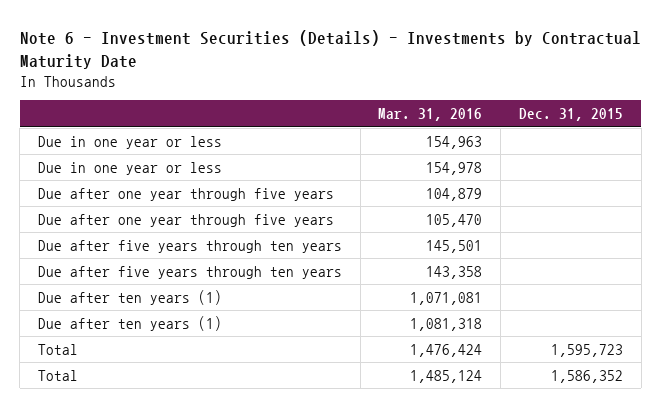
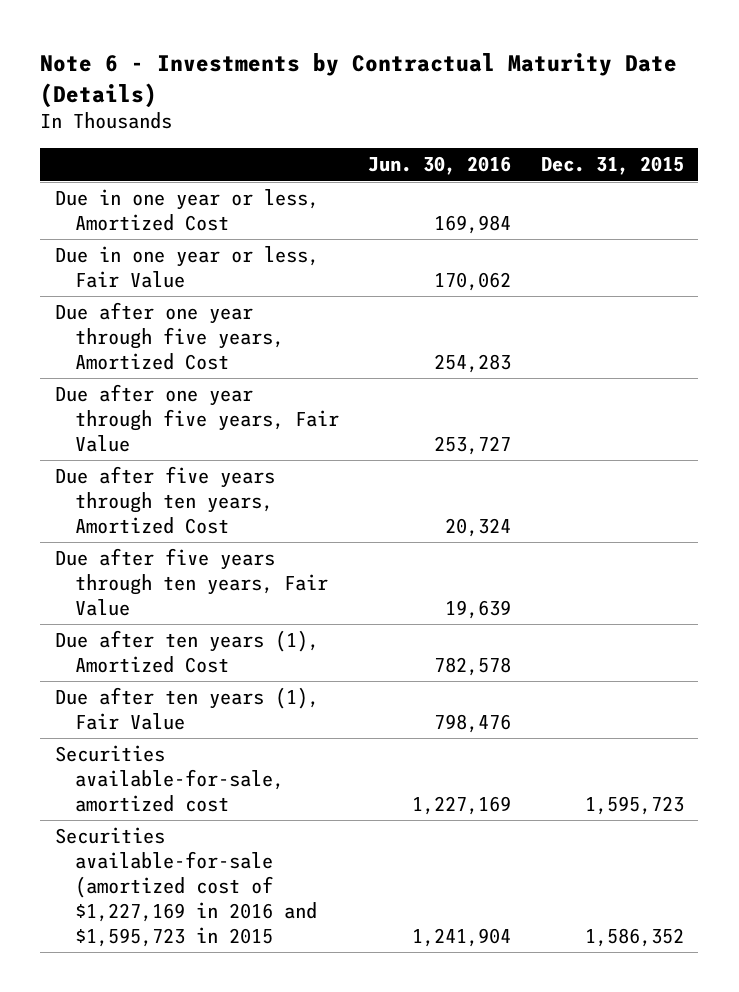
[19,29,641,69] Note 6 - Investment Securities (Details) - Investments by Contractual Maturity Date -> [40,53,678,108] Note 6 - Investments by Contractual Maturity Date (Details)
[378,108,483,122] Mar. 31, 2016 -> none
none -> [368,156,512,176] Jun. 30, 2016
[38,135,223,149] Due in one year or less -> [54,189,319,232] Due in one year or less, Amortized Cost
[38,161,223,175] Due in one year or less -> [54,246,319,289] Due in one year or less, Fair Value
[38,187,335,201] Due after one year through five years -> [54,302,285,371] Due after one year through five years, Amortized Cost
[38,213,335,227] Due after one year through five years -> [54,384,340,453] Due after one year through five years, Fair Value
[38,239,343,253] Due after five years through ten years -> [54,466,275,535] Due after five years through ten years, Amortized Cost
[38,265,343,279] Due after five years through ten years -> [54,548,329,617] Due after five years through ten years, Fair Value
[38,289,223,305] Due after ten years (1) -> [54,630,319,674] Due after ten years (1), Amortized Cost
[38,315,223,331] Due after ten years (1) -> [54,687,319,731] Due after ten years (1), Fair Value
[38,343,79,355] Total -> [54,745,285,813] Securities available-for-sale, amortized cost
[38,369,79,381] Total -> [54,827,318,947] Securities available-for-sale (amortized cost of $1,227,169 in 2016 and $1,595,723 in 2015

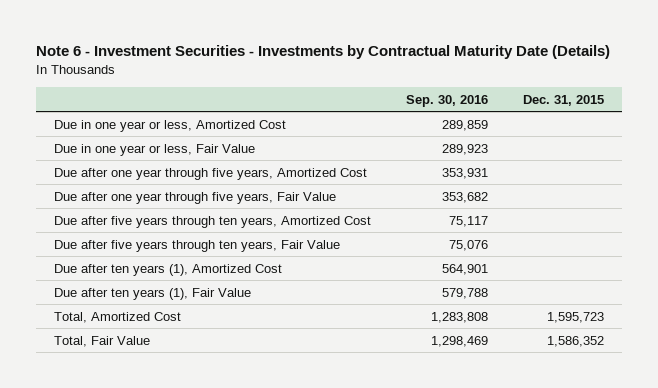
[40,53,678,108] Note 6 - Investments by Contractual Maturity Date (Details) -> [36,45,611,60] Note 6 - Investment Securities - Investments by Contractual Maturity Date (Details)
[368,156,512,176] Jun. 30, 2016 -> none
none -> [406,94,489,107] Sep. 30, 2016
[54,745,285,813] Securities available-for-sale, amortized cost -> [53,311,181,323] Total, Amortized Cost
[54,827,318,947] Securities available-for-sale (amortized cost of $1,227,169 in 2016 and $1,595,723 in 2015 -> [53,335,150,347] Total, Fair Value

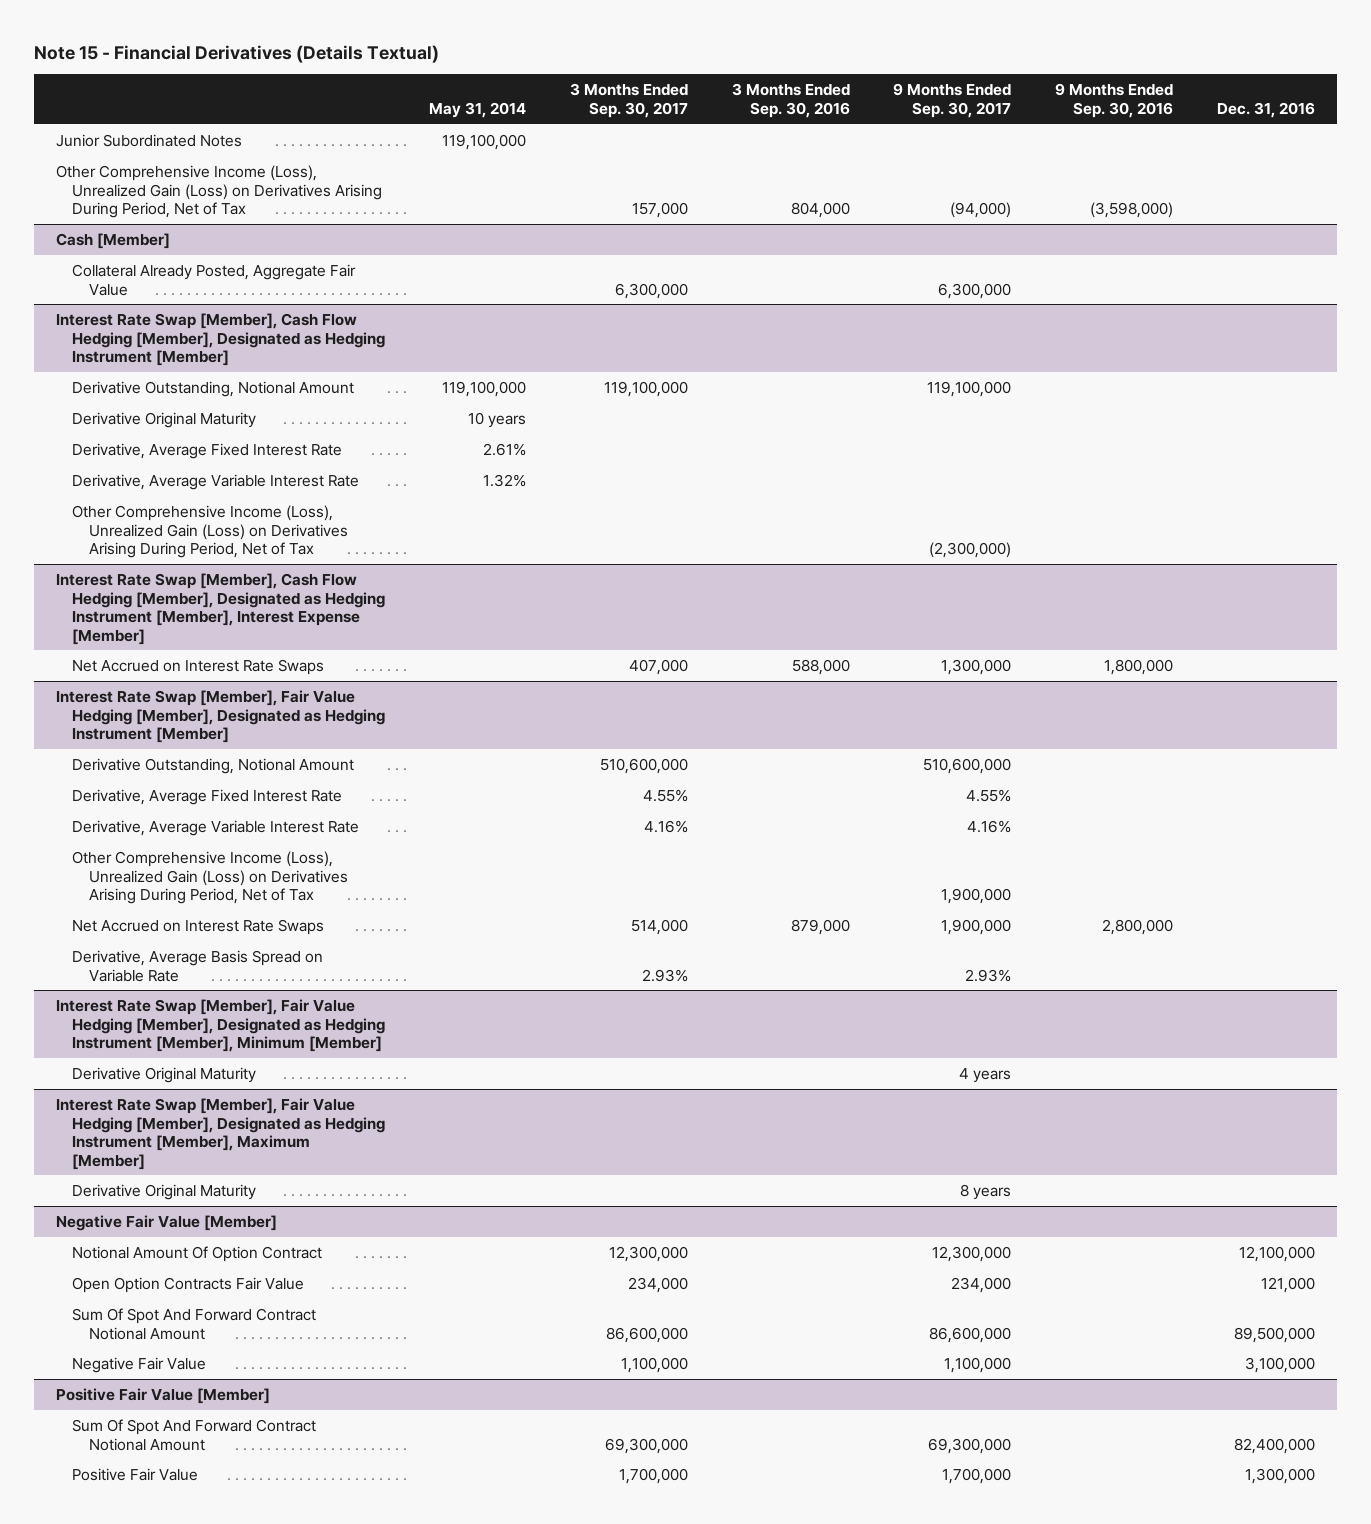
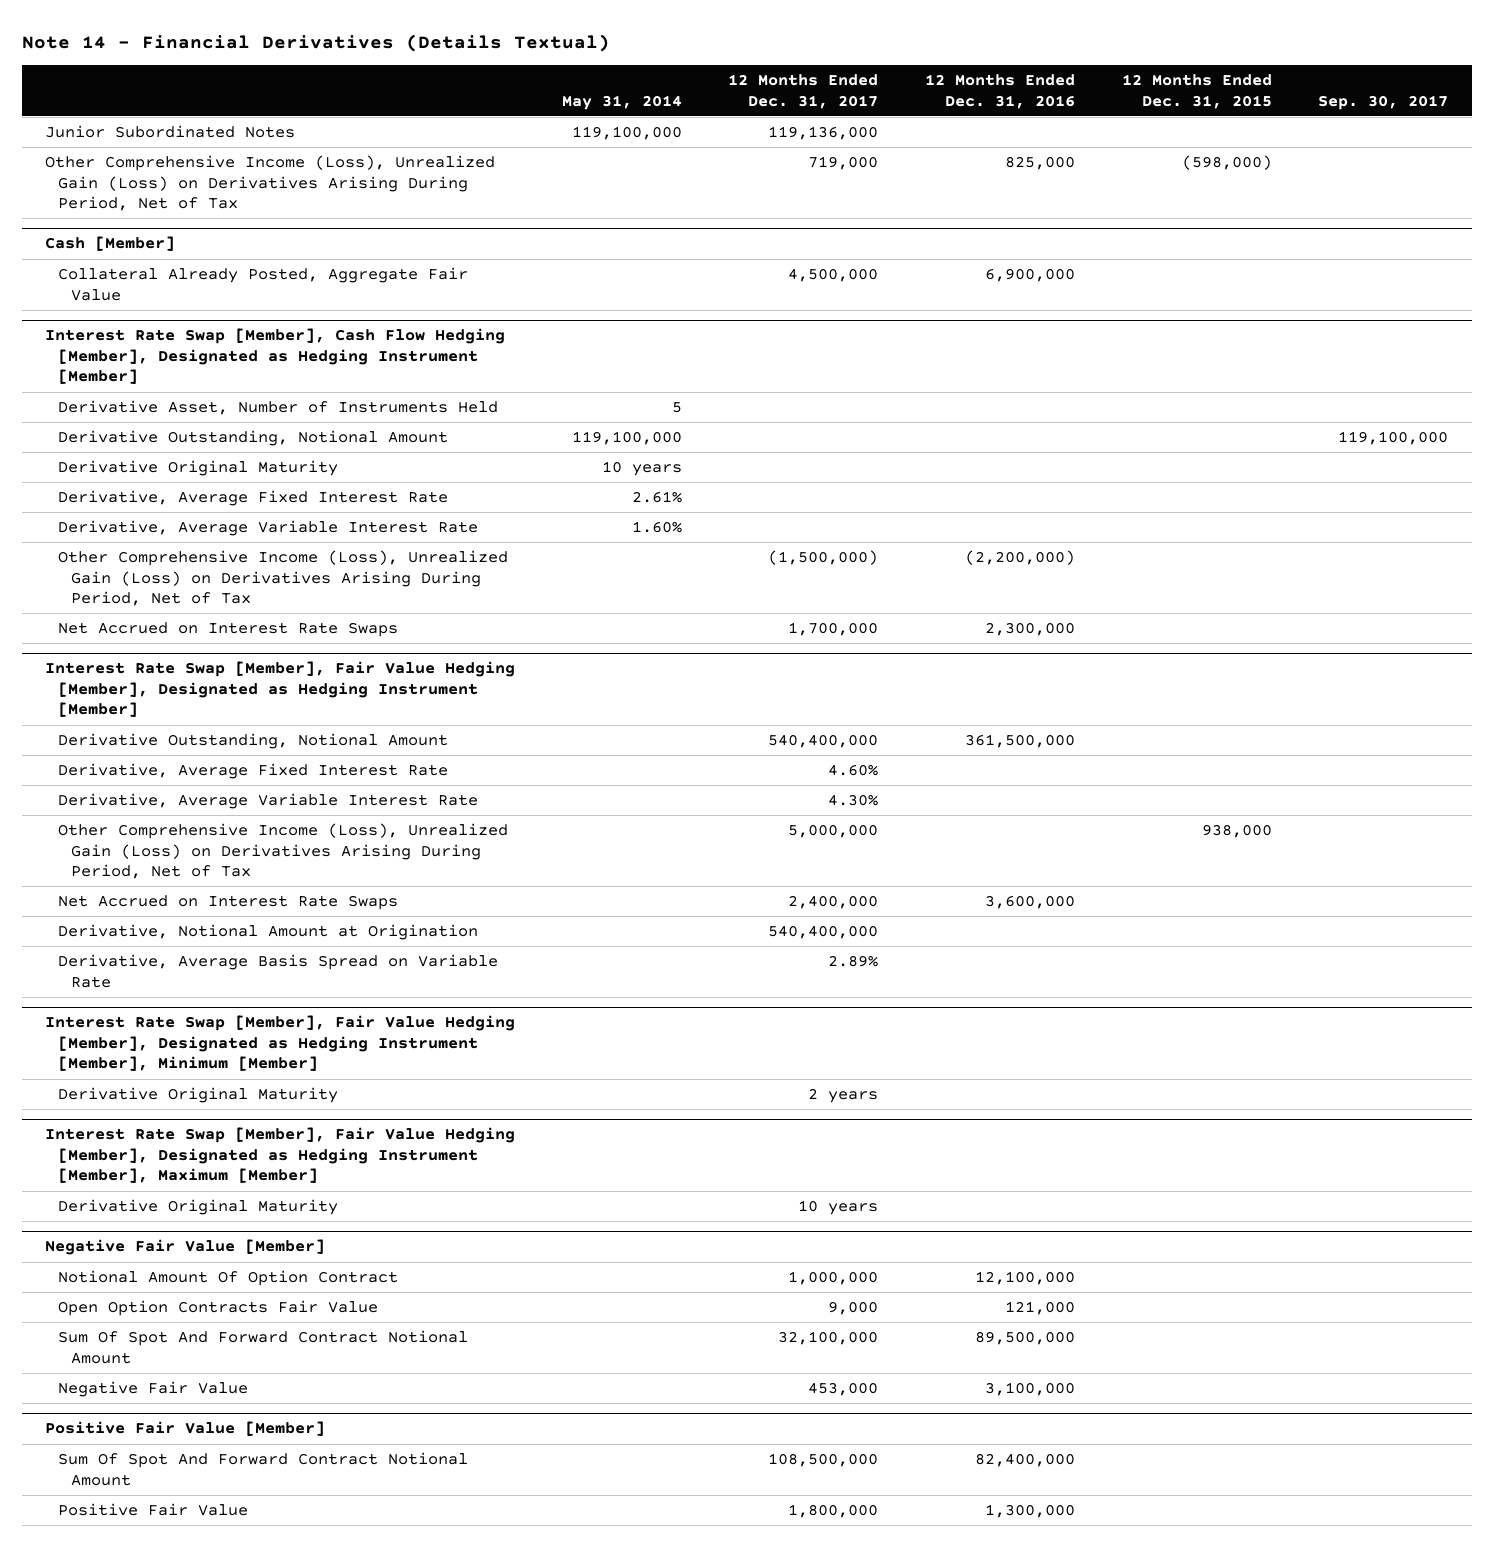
[34,44,440,63] Note 15 - Financial Derivatives (Details Textual) -> [21,34,610,53] Note 14 - Financial Derivatives (Details Textual)
[569,83,688,118] 3 Months Ended Sep. 30, 2017 -> none
[731,83,850,118] 3 Months Ended Sep. 30, 2016 -> none
[893,83,1012,118] 9 Months Ended Sep. 30, 2017 -> none
[1055,83,1174,118] 9 Months Ended Sep. 30, 2016 -> none
[1216,101,1315,118] Dec. 31, 2016 -> none
none -> [728,74,879,109] 12 Months Ended Dec. 31, 2017
none -> [925,74,1076,109] 12 Months Ended Dec. 31, 2016
none -> [1121,74,1272,109] 12 Months Ended Dec. 31, 2015
none -> [1318,94,1449,110] Sep. 30, 2017
none -> [57,400,498,416] Derivative Asset, Number of Instruments Held
[483,473,527,487] 1.32% -> [631,521,682,534] 1.60%
[56,572,386,645] Interest Rate Swap [Member], Cash Flow Hedging [Member], Designated as Hedging Instrument [Member], Interest Expense [Member] -> none
[72,658,325,675] Net Accrued on Interest Rate Swaps -> none
none -> [57,622,398,638] Net Accrued on Interest Rate Swaps
none -> [57,924,478,941] Derivative, Notional Amount at Origination

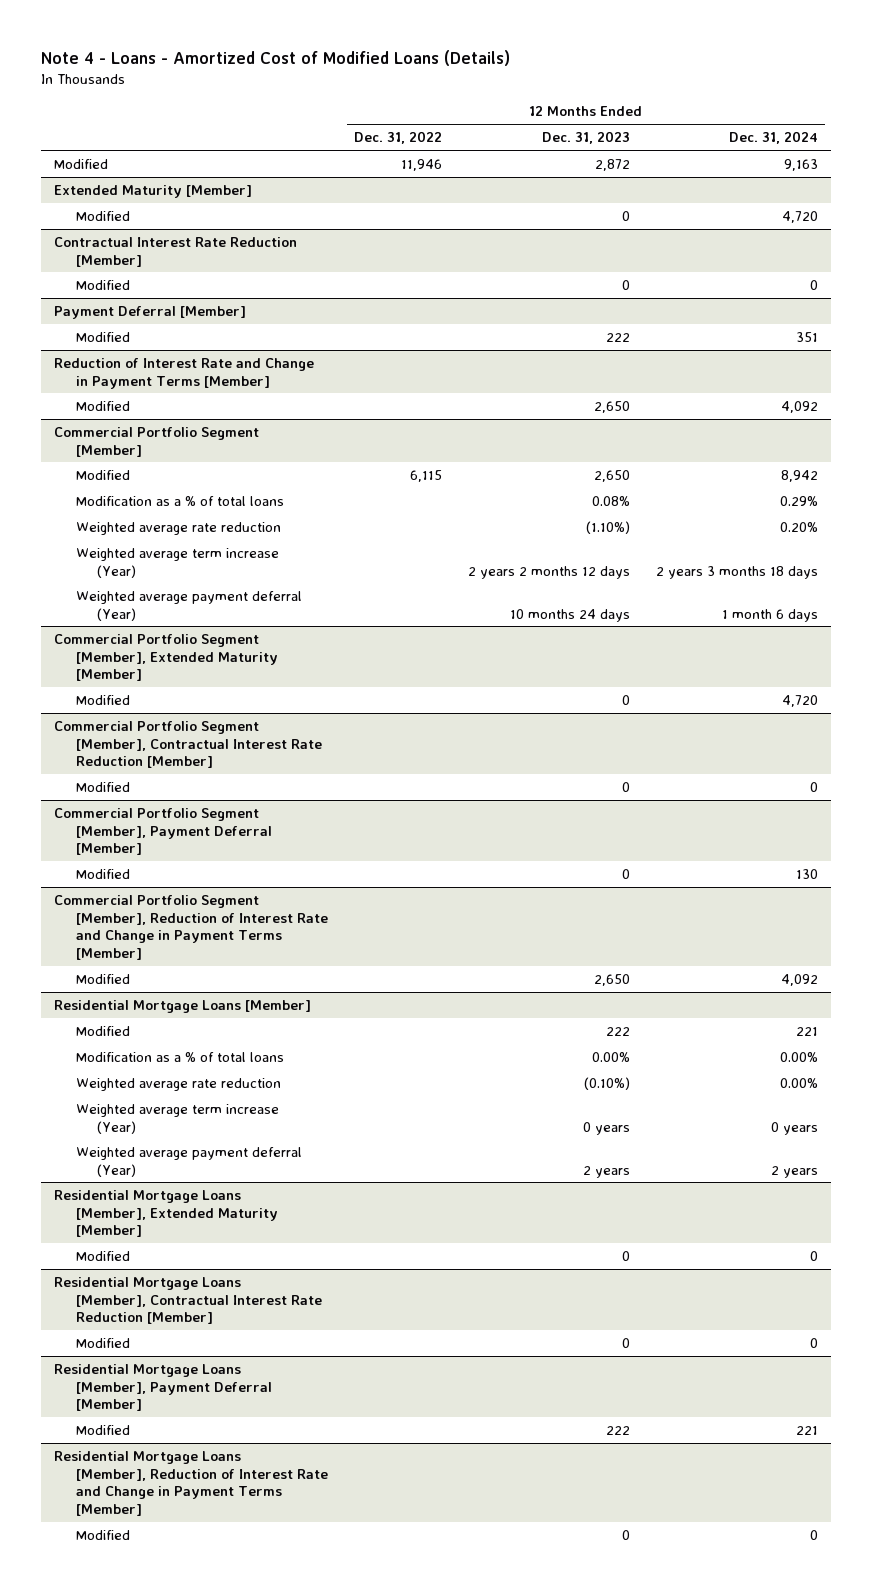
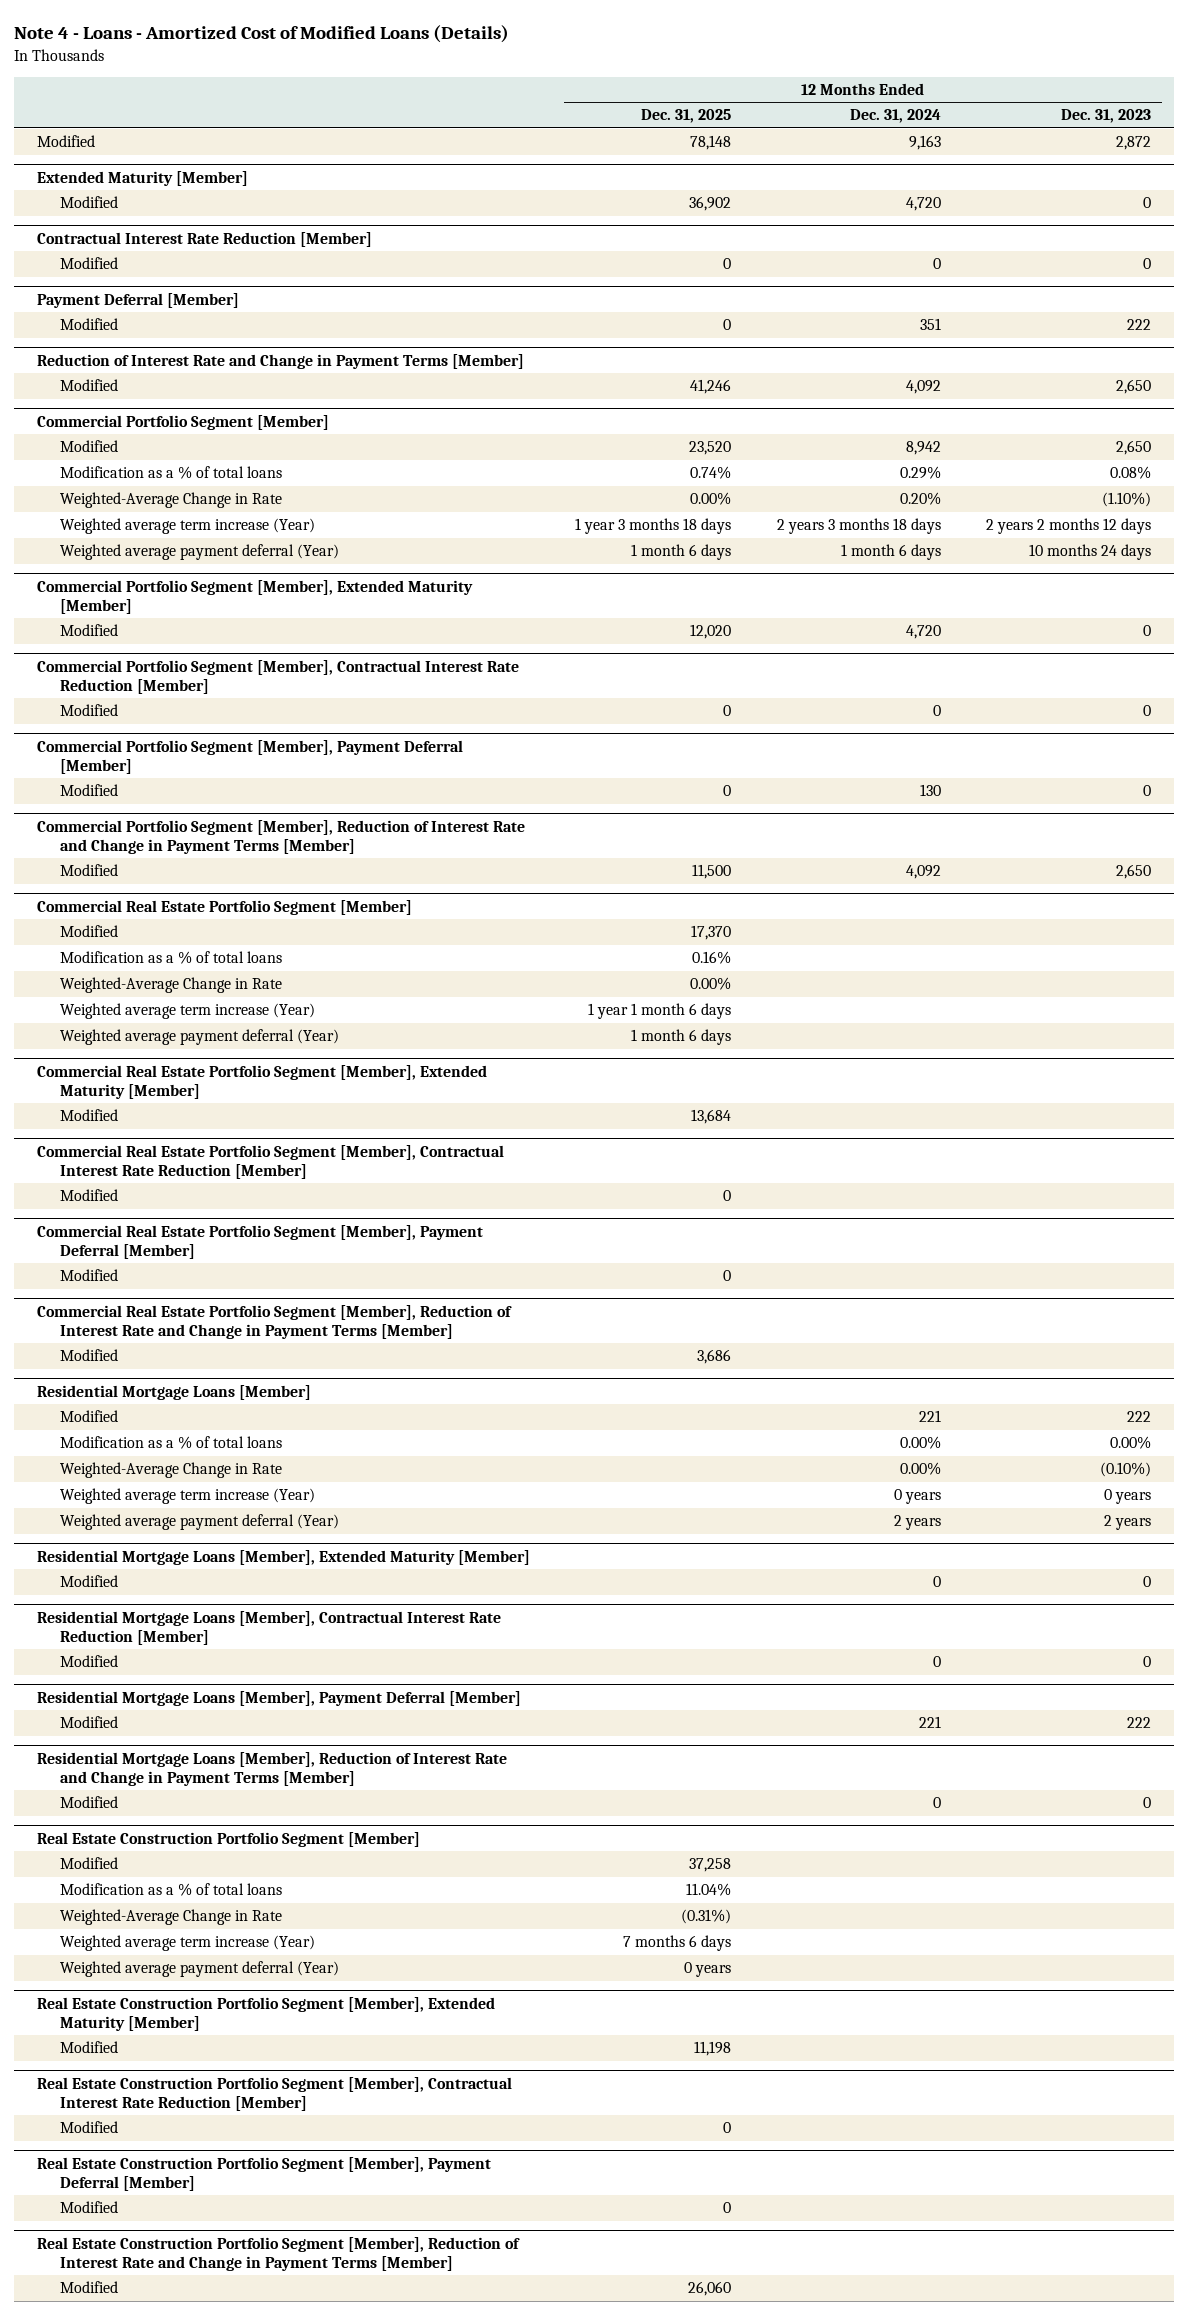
[353,131,442,145] Dec. 31, 2022 -> none
none -> [641,109,732,124] Dec. 31, 2025
[75,521,281,535] Weighted average rate reduction -> [59,492,282,509] Weighted-Average Change in Rate
none -> [36,899,412,915] Commercial Real Estate Portfolio Segment [Member]
none -> [59,925,118,938] Modified
none -> [59,951,282,965] Modification as a % of total loans
none -> [59,977,282,994] Weighted-Average Change in Rate
none -> [59,1003,315,1020] Weighted average term increase (Year)
none -> [59,1029,339,1046] Weighted average payment deferral (Year)
none -> [36,1064,487,1100] Commercial Real Estate Portfolio Segment [Member], Extended Maturity [Member]
none -> [59,1109,118,1122] Modified
none -> [36,1144,504,1180] Commercial Real Estate Portfolio Segment [Member], Contractual Interest Rate Reduction [Member]
none -> [59,1189,118,1202] Modified
none -> [36,1224,483,1260] Commercial Real Estate Portfolio Segment [Member], Payment Deferral [Member]
none -> [59,1269,118,1282] Modified
none -> [36,1304,512,1340] Commercial Real Estate Portfolio Segment [Member], Reduction of Interest Rate and Change in Payment Terms [Member]
none -> [59,1349,118,1362] Modified
[75,1077,281,1091] Weighted average rate reduction -> [59,1462,282,1479] Weighted-Average Change in Rate
none -> [36,1831,420,1847] Real Estate Construction Portfolio Segment [Member]
none -> [59,1857,118,1870] Modified
none -> [59,1883,282,1897] Modification as a % of total loans
none -> [59,1909,282,1926] Weighted-Average Change in Rate
none -> [59,1935,315,1952] Weighted average term increase (Year)
none -> [59,1961,339,1978] Weighted average payment deferral (Year)
none -> [36,1996,495,2032] Real Estate Construction Portfolio Segment [Member], Extended Maturity [Member]
none -> [59,2041,118,2054] Modified
none -> [36,2076,512,2112] Real Estate Construction Portfolio Segment [Member], Contractual Interest Rate Reduction [Member]
none -> [59,2121,118,2134] Modified
none -> [36,2156,491,2192] Real Estate Construction Portfolio Segment [Member], Payment Deferral [Member]
none -> [59,2201,118,2214] Modified
none -> [36,2236,520,2272] Real Estate Construction Portfolio Segment [Member], Reduction of Interest Rate and Change in Payment Terms [Member]
none -> [59,2281,118,2294] Modified

